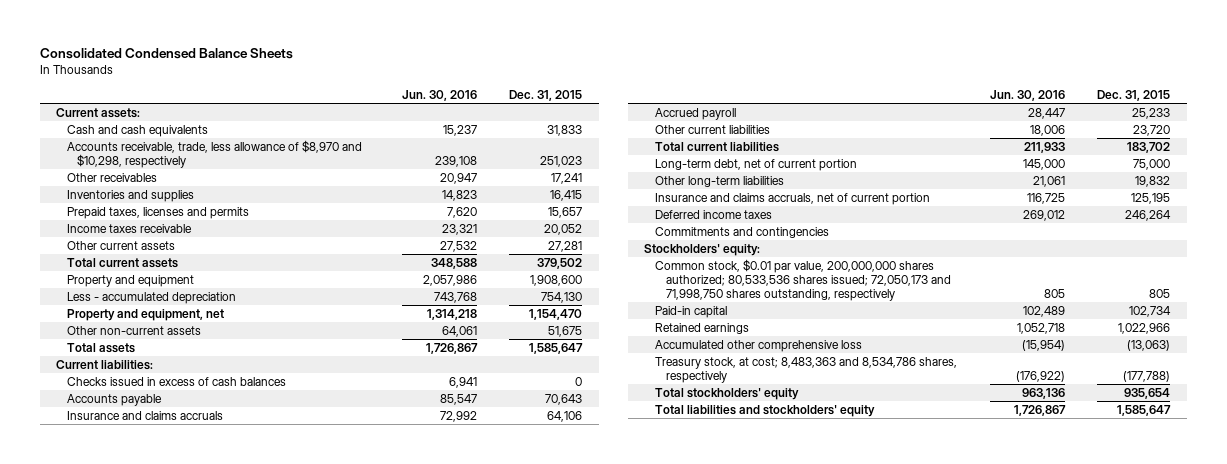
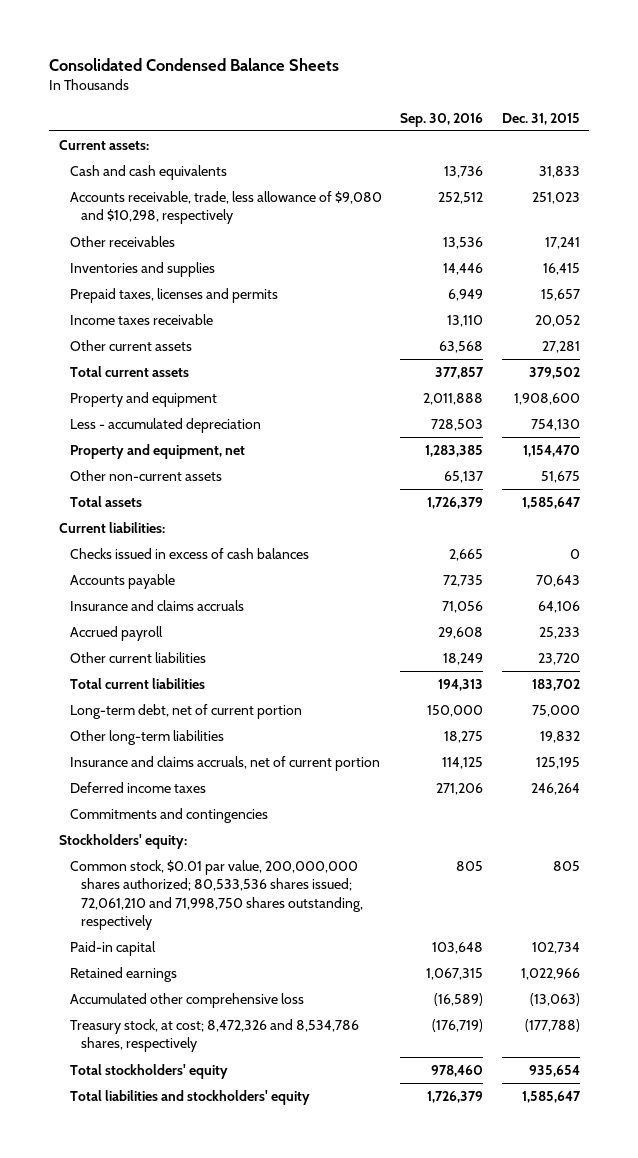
[401,90,477,102] Jun. 30, 2016 -> none
none -> [400,112,484,127] Sep. 30, 2016
[66,139,362,168] Accounts receivable, trade, less allowance of $8,970 and $10,298, respectively -> [69,191,382,225] Accounts receivable, trade, less allowance of $9,080 and $10,298, respectively
[655,258,951,301] Common stock, $0.01 par value, 200,000,000 shares authorized; 80,533,536 shares issued; 72,050,173 and 71,998,750 shares outstanding, respectively -> [69,860,364,931] Common stock, $0.01 par value, 200,000,000 shares authorized; 80,533,536 shares issued; 72,061,210 and 71,998,750 shares outstanding, respectively
[655,356,958,383] Treasury stock, at cost; 8,483,363 and 8,534,786 shares, respectively -> [69,1019,359,1053] Treasury stock, at cost; 8,472,326 and 8,534,786 shares, respectively

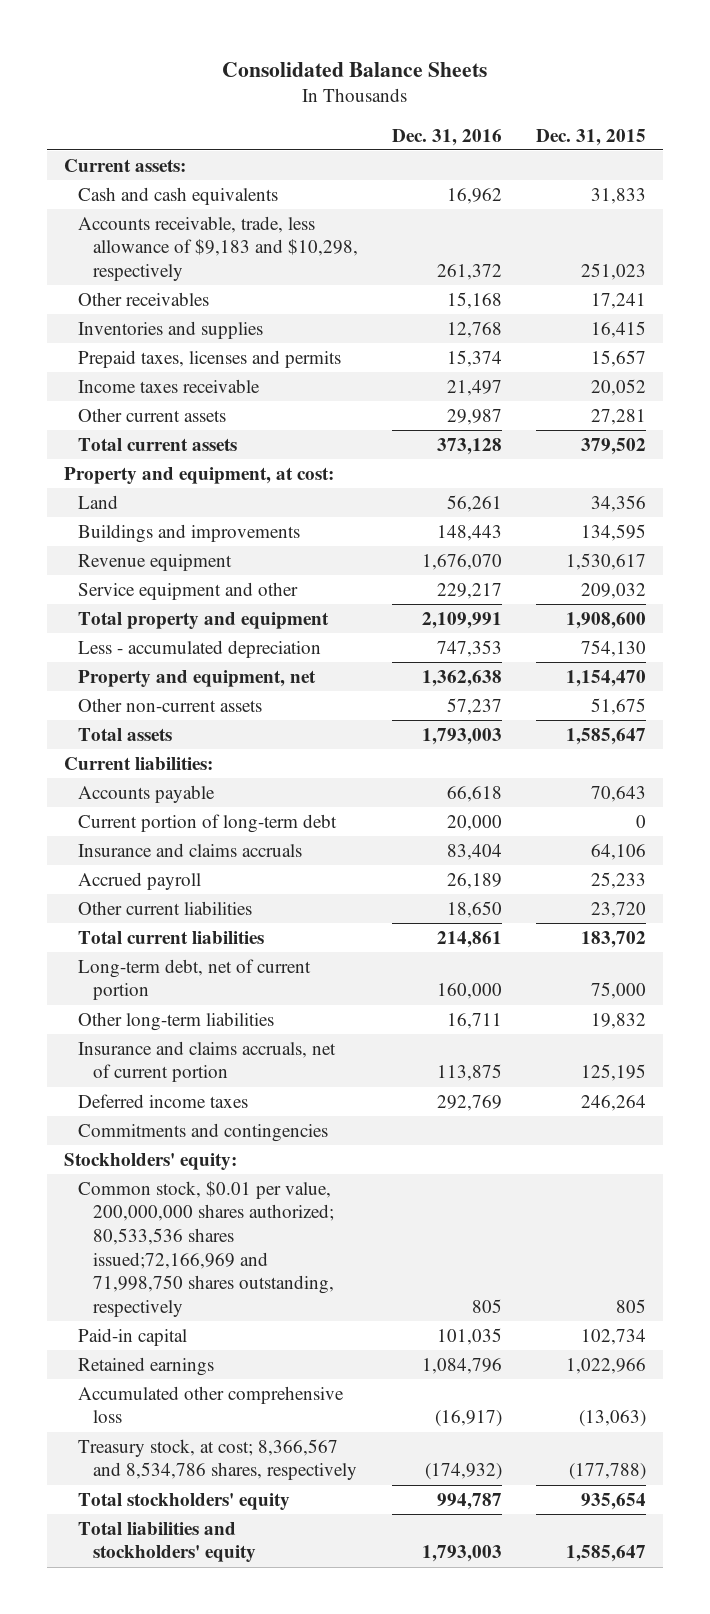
[49,58,340,72] Consolidated Condensed Balance Sheets -> [222,61,488,77] Consolidated Balance Sheets
[400,112,484,127] Sep. 30, 2016 -> none
none -> [391,128,502,146] Dec. 31, 2016
[69,191,382,225] Accounts receivable, trade, less allowance of $9,080 and $10,298, respectively -> [78,215,358,281] Accounts receivable, trade, less allowance of $9,183 and $10,298, respectively
none -> [64,466,335,484] Property and equipment, at cost:
none -> [78,494,119,509] Land
none -> [78,523,301,543] Buildings and improvements
none -> [78,553,233,571] Revenue equipment
none -> [78,581,299,600] Service equipment and other
[69,392,217,408] Property and equipment -> [78,611,330,629] Total property and equipment
[69,548,309,560] Checks issued in excess of cash balances -> none
none -> [78,813,338,833] Current portion of long-term debt
[69,860,364,931] Common stock, $0.01 par value, 200,000,000 shares authorized; 80,533,536 shares issued; 72,061,210 and 71,998,750 shares outstanding, respectively -> [78,1180,334,1317] Common stock, $0.01 per value, 200,000,000 shares authorized; 80,533,536 shares issued;72,166,969 and 71,998,750 shares outstanding, respectively
[69,1019,359,1053] Treasury stock, at cost; 8,472,326 and 8,534,786 shares, respectively -> [78,1438,357,1481] Treasury stock, at cost; 8,366,567 and 8,534,786 shares, respectively

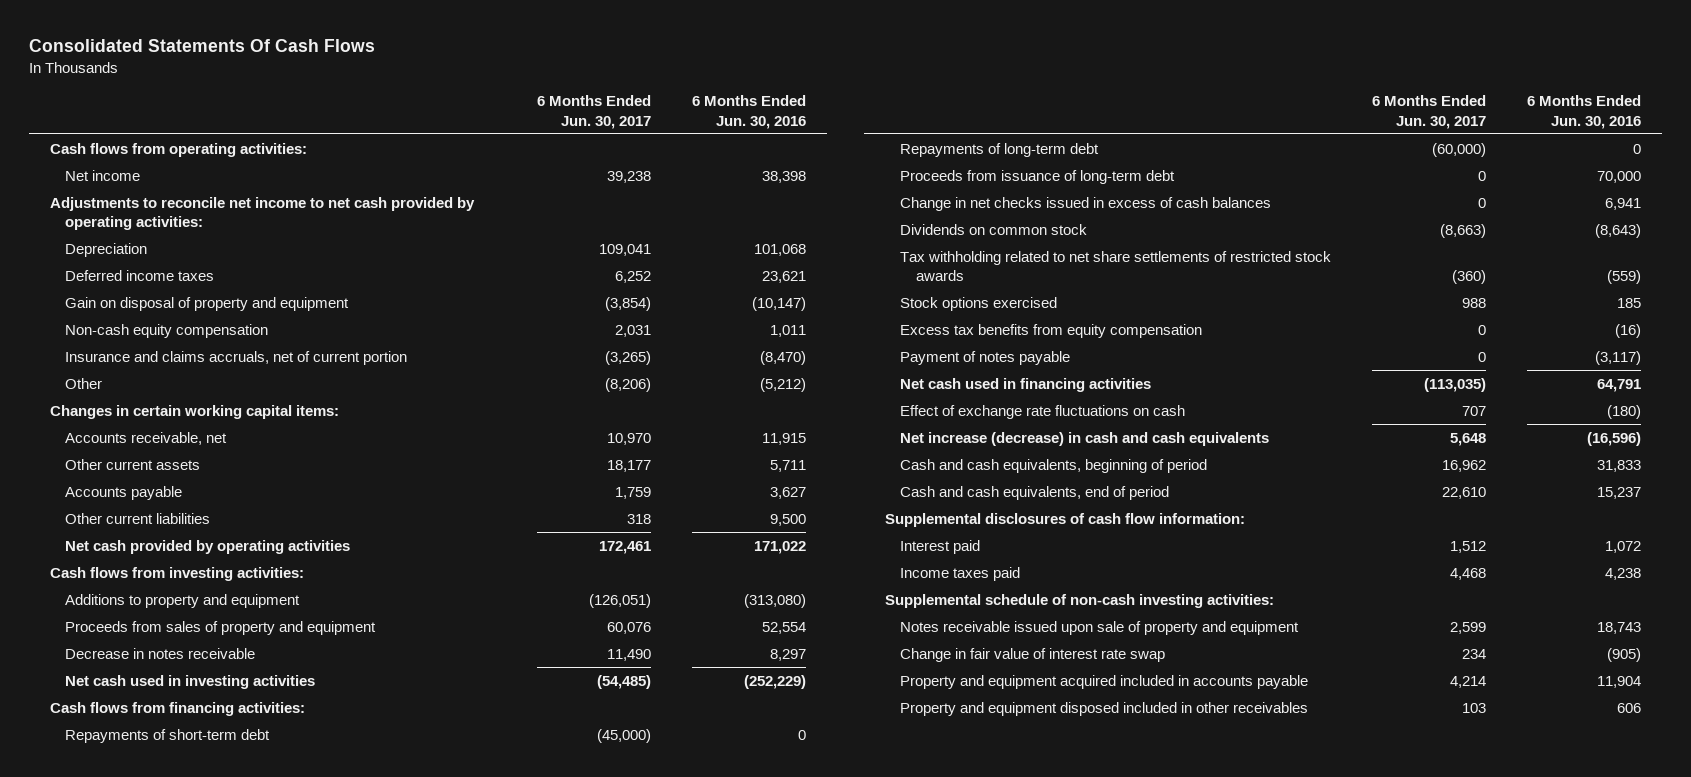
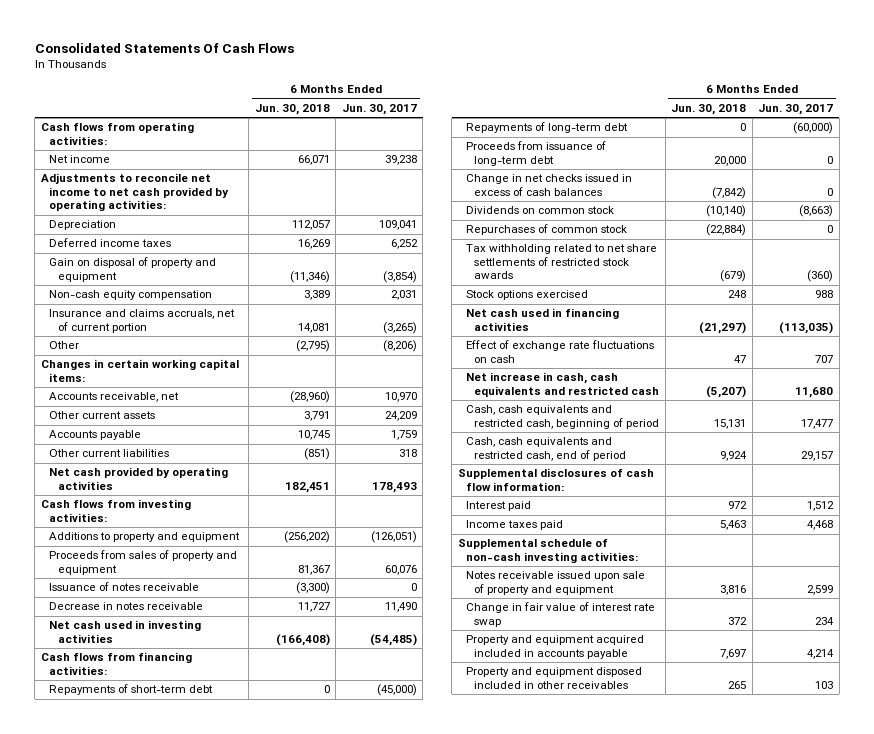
[692,95,807,129] 6 Months Ended Jun. 30, 2016 -> none
none -> [254,104,330,116] Jun. 30, 2018
[607,459,652,472] 18,177 -> [384,411,417,422] 24,209
[599,540,652,554] 172,461 -> [371,481,417,493] 178,493
none -> [49,582,200,592] Issuance of notes receivable
none -> [466,224,628,236] Repurchases of common stock
[900,323,1203,338] Excess tax benefits from equity compensation -> none
[900,350,1071,365] Payment of notes payable -> none
[900,431,1270,446] Net increase (decrease) in cash and cash equivalents -> [466,372,660,397] Net increase in cash, cash equivalents and restricted cash
[1450,432,1487,446] 5,648 -> [795,386,834,398] 11,680
[900,458,1208,473] Cash and cash equivalents, beginning of period -> [466,405,660,429] Cash, cash equivalents and restricted cash, beginning of period
[1442,459,1487,472] 16,962 -> [801,418,834,429] 17,477
[900,485,1170,500] Cash and cash equivalents, end of period -> [466,437,627,461] Cash, cash equivalents and restricted cash, end of period
[1442,486,1487,499] 22,610 -> [801,450,834,461] 29,157

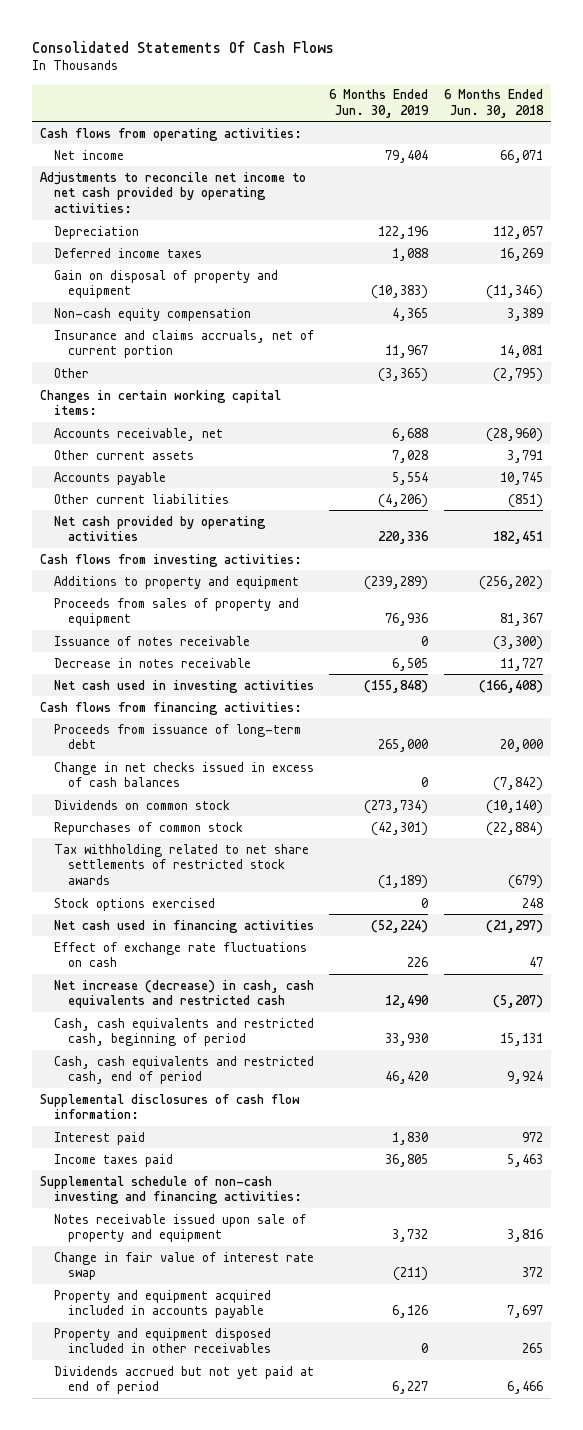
[341,104,417,116] Jun. 30, 2017 -> none
none -> [329,89,430,118] 6 Months Ended Jun. 30, 2019
[49,684,214,696] Repayments of short-term debt -> none
[466,122,629,134] Repayments of long-term debt -> none
[466,372,660,397] Net increase in cash, cash equivalents and restricted cash -> [54,979,315,1009] Net increase (decrease) in cash, cash equivalents and restricted cash
[457,539,639,563] Supplemental schedule of non-cash investing activities: -> [39,1175,303,1205] Supplemental schedule of non-cash investing and financing activities:
none -> [54,1365,315,1395] Dividends accrued but not yet paid at end of period

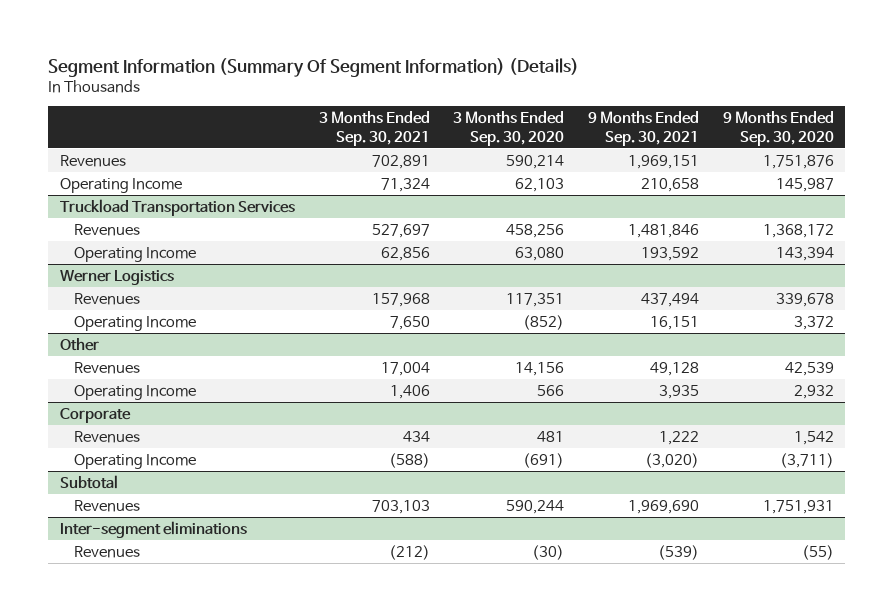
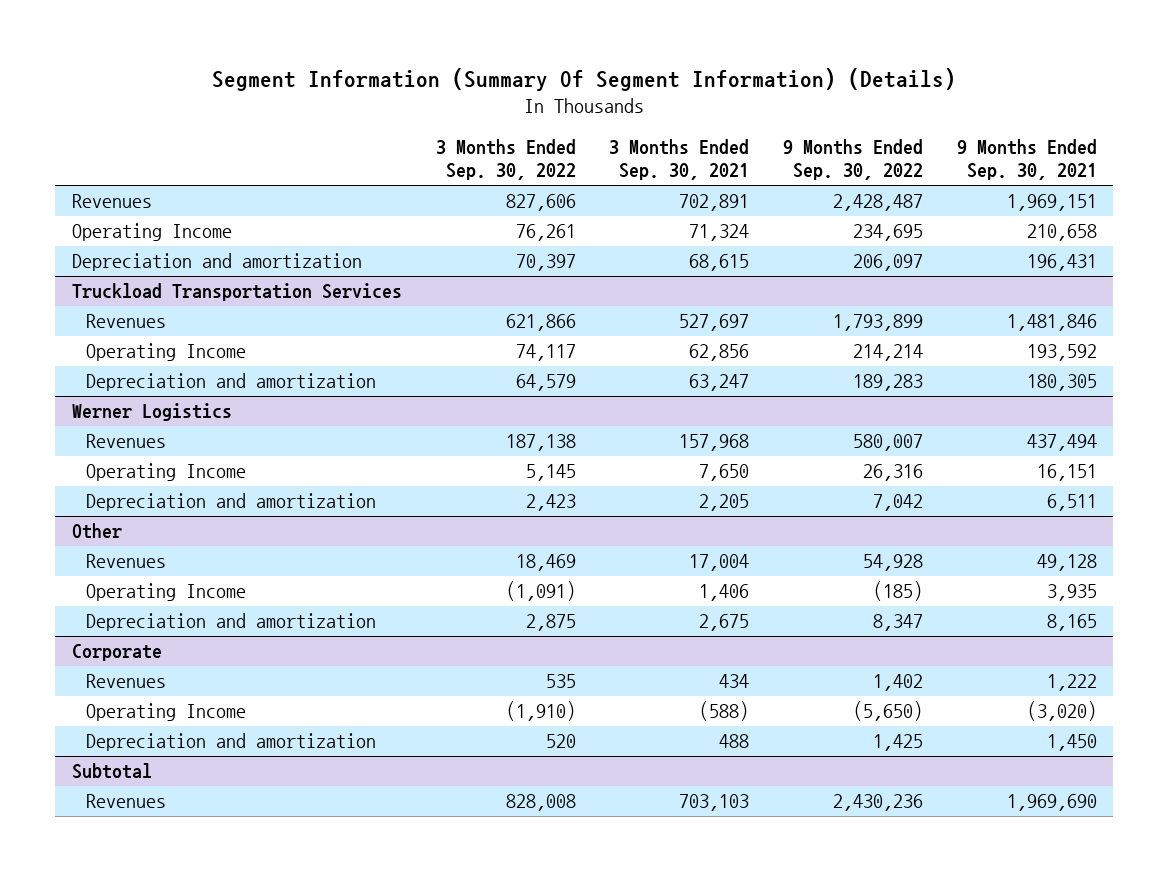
[453,111,565,146] 3 Months Ended Sep. 30, 2020 -> none
[722,111,834,146] 9 Months Ended Sep. 30, 2020 -> none
none -> [435,139,576,181] 3 Months Ended Sep. 30, 2022
none -> [782,139,923,181] 9 Months Ended Sep. 30, 2022
none -> [71,253,362,272] Depreciation and amortization
none -> [86,373,377,392] Depreciation and amortization
none -> [86,493,377,512] Depreciation and amortization
none -> [86,613,377,632] Depreciation and amortization
none -> [86,733,377,752] Depreciation and amortization
[60,521,248,539] Inter-segment eliminations -> none
[73,546,140,559] Revenues -> none

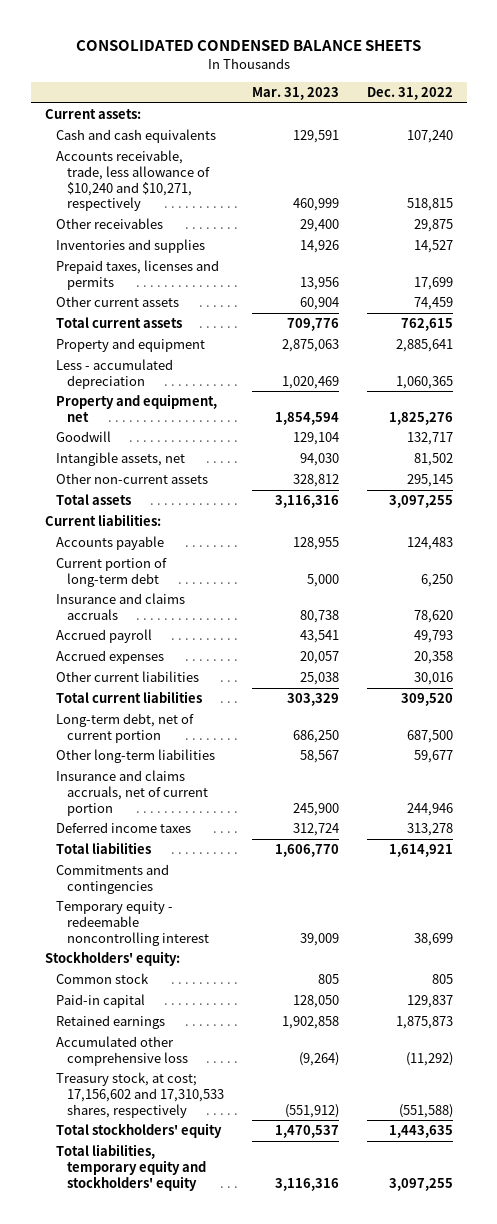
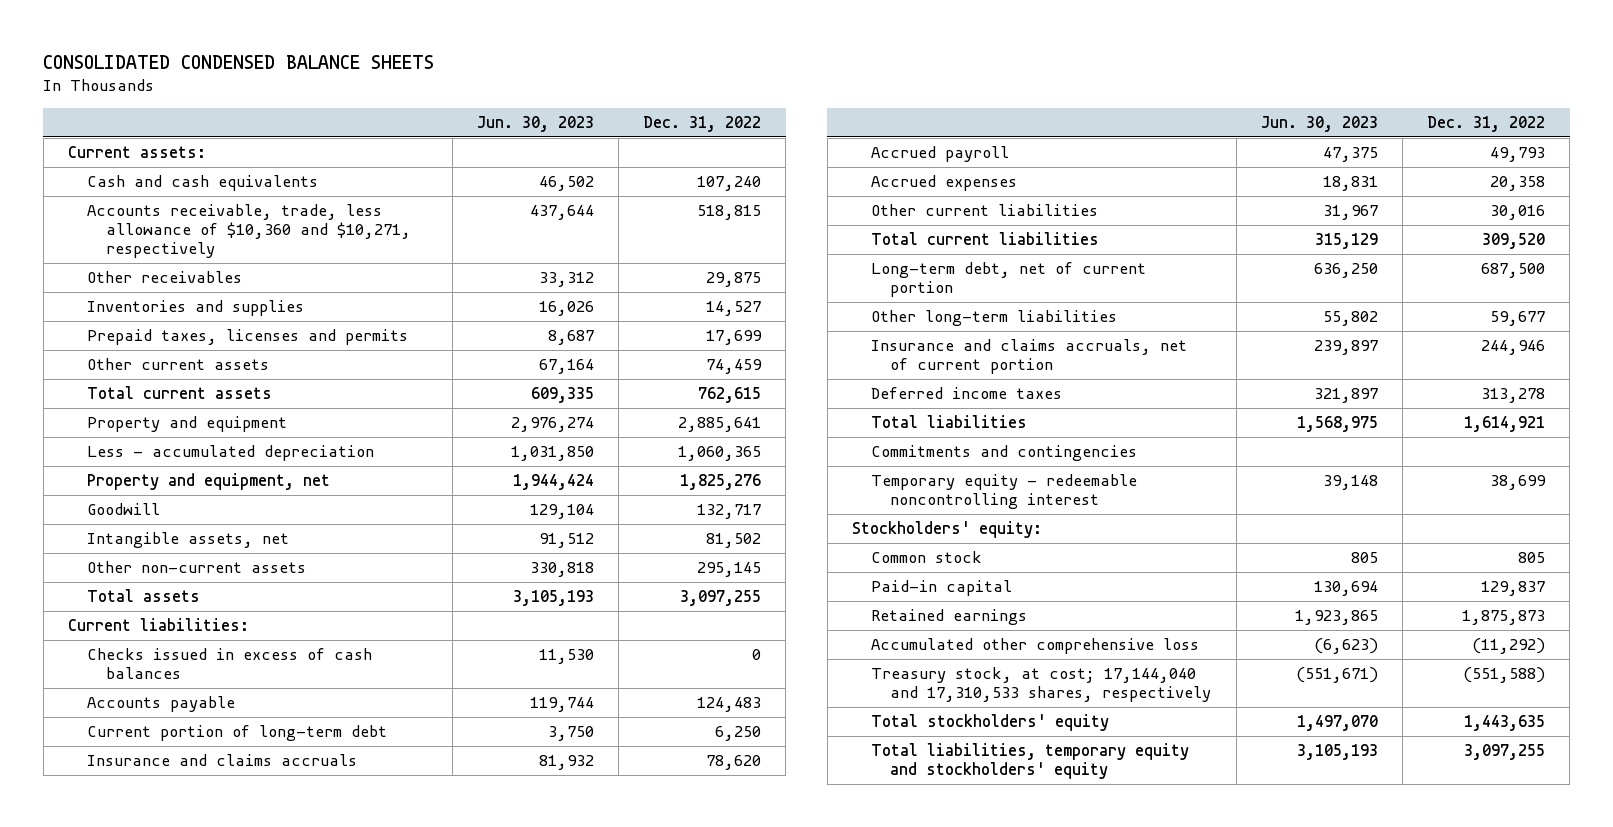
[252,87,340,101] Mar. 31, 2023 -> none
none -> [476,116,594,133] Jun. 30, 2023
[56,150,211,212] Accounts receivable, trade, less allowance of $10,240 and $10,271, respectively -> [87,204,412,259] Accounts receivable, trade, less allowance of $10,360 and $10,271, respectively
none -> [87,648,373,680] Checks issued in excess of cash balances
[56,1072,225,1118] Treasury stock, at cost; 17,156,602 and 17,310,533 shares, respectively -> [871,667,1212,703] Treasury stock, at cost; 17,144,040 and 17,310,533 shares, respectively

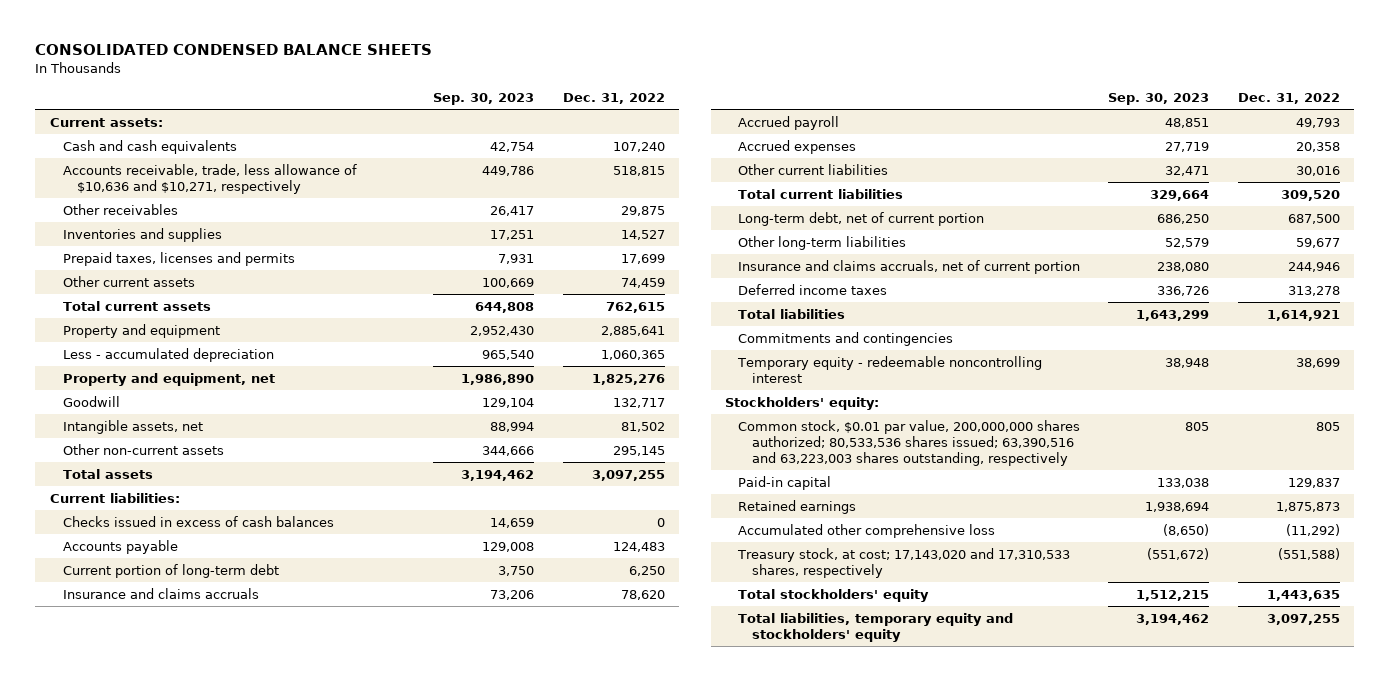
[476,116,594,133] Jun. 30, 2023 -> none
none -> [433,93,535,106] Sep. 30, 2023
[87,204,412,259] Accounts receivable, trade, less allowance of $10,360 and $10,271, respectively -> [63,163,358,194] Accounts receivable, trade, less allowance of $10,636 and $10,271, respectively
[871,551,983,564] Common stock -> [738,419,1081,467] Common stock, $0.01 par value, 200,000,000 shares authorized; 80,533,536 shares issued; 63,390,516 and 63,223,003 shares outstanding, respectively
[871,667,1212,703] Treasury stock, at cost; 17,144,040 and 17,310,533 shares, respectively -> [737,547,1071,578] Treasury stock, at cost; 17,143,020 and 17,310,533 shares, respectively

